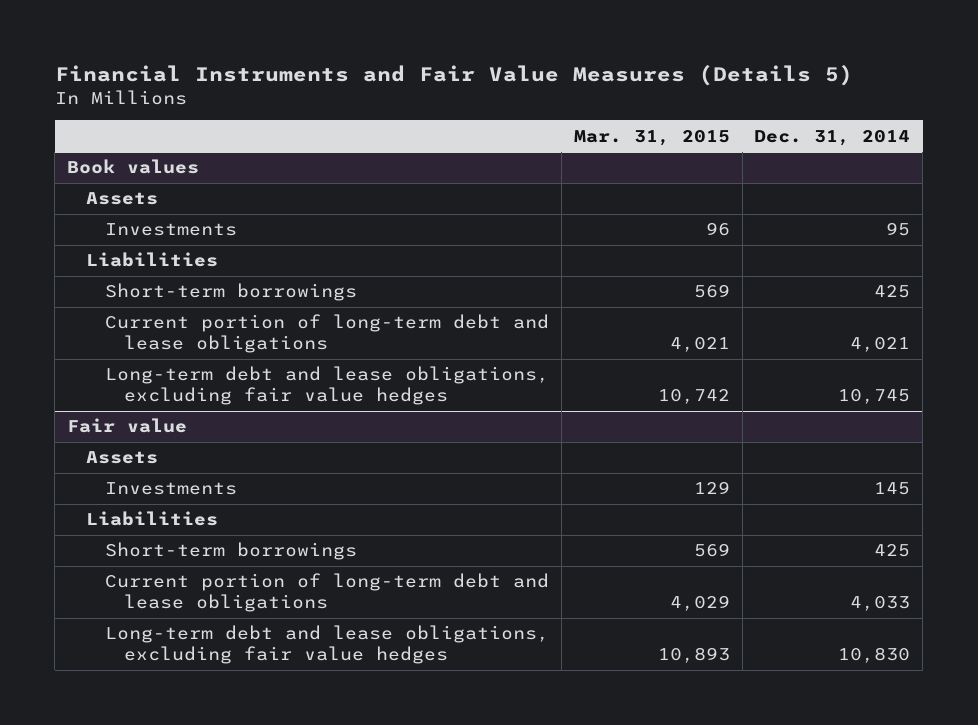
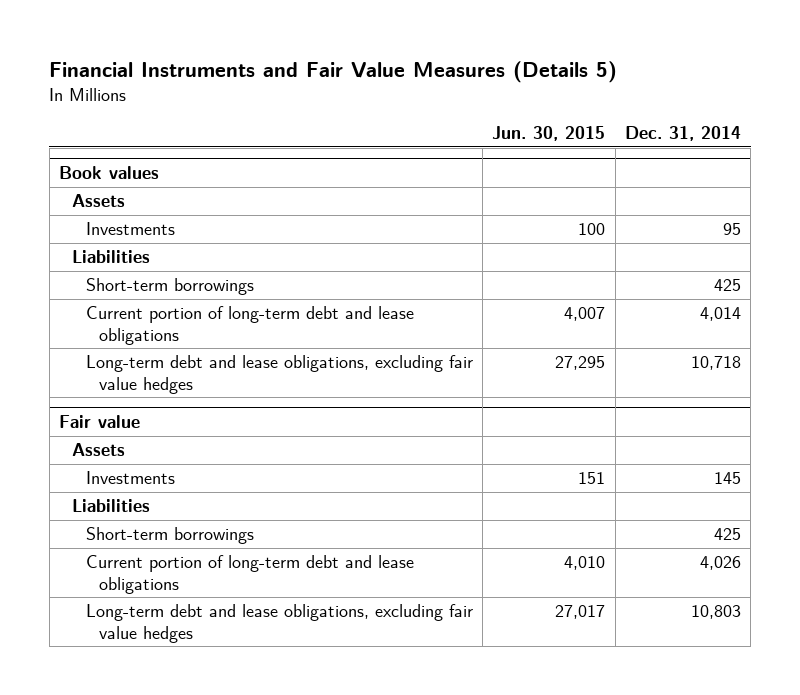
[573,129,730,146] Mar. 31, 2015 -> none
none -> [492,126,606,142] Jun. 30, 2015
[850,336,911,352] 4,021 -> [700,307,742,322] 4,014
[838,388,911,404] 10,745 -> [691,356,742,371] 10,718
[850,595,911,611] 4,033 -> [700,556,742,571] 4,026
[838,646,911,663] 10,830 -> [691,605,742,620] 10,803

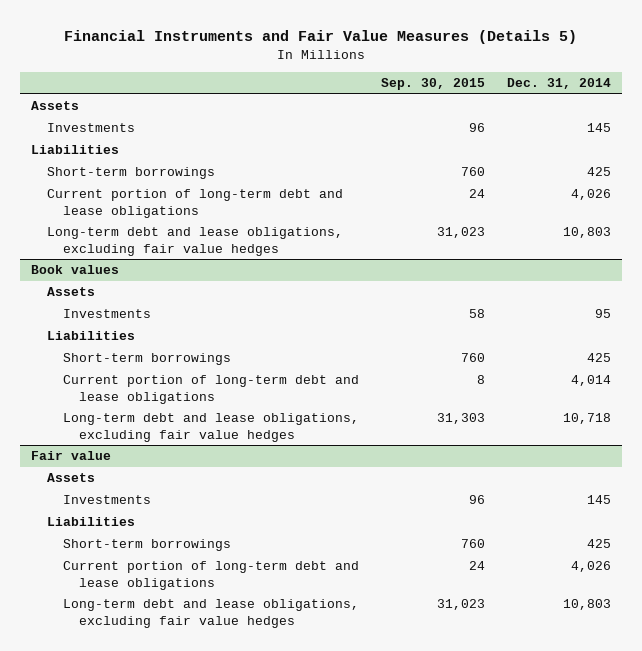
[492,126,606,142] Jun. 30, 2015 -> none
none -> [380,78,485,91] Sep. 30, 2015
none -> [31,101,80,111] Assets
none -> [47,123,136,133] Investments
none -> [31,145,120,155] Liabilities
none -> [47,167,216,180] Short-term borrowings
none -> [47,189,344,218] Current portion of long-term debt and lease obligations
none -> [47,227,344,256] Long-term debt and lease obligations, excluding fair value hedges

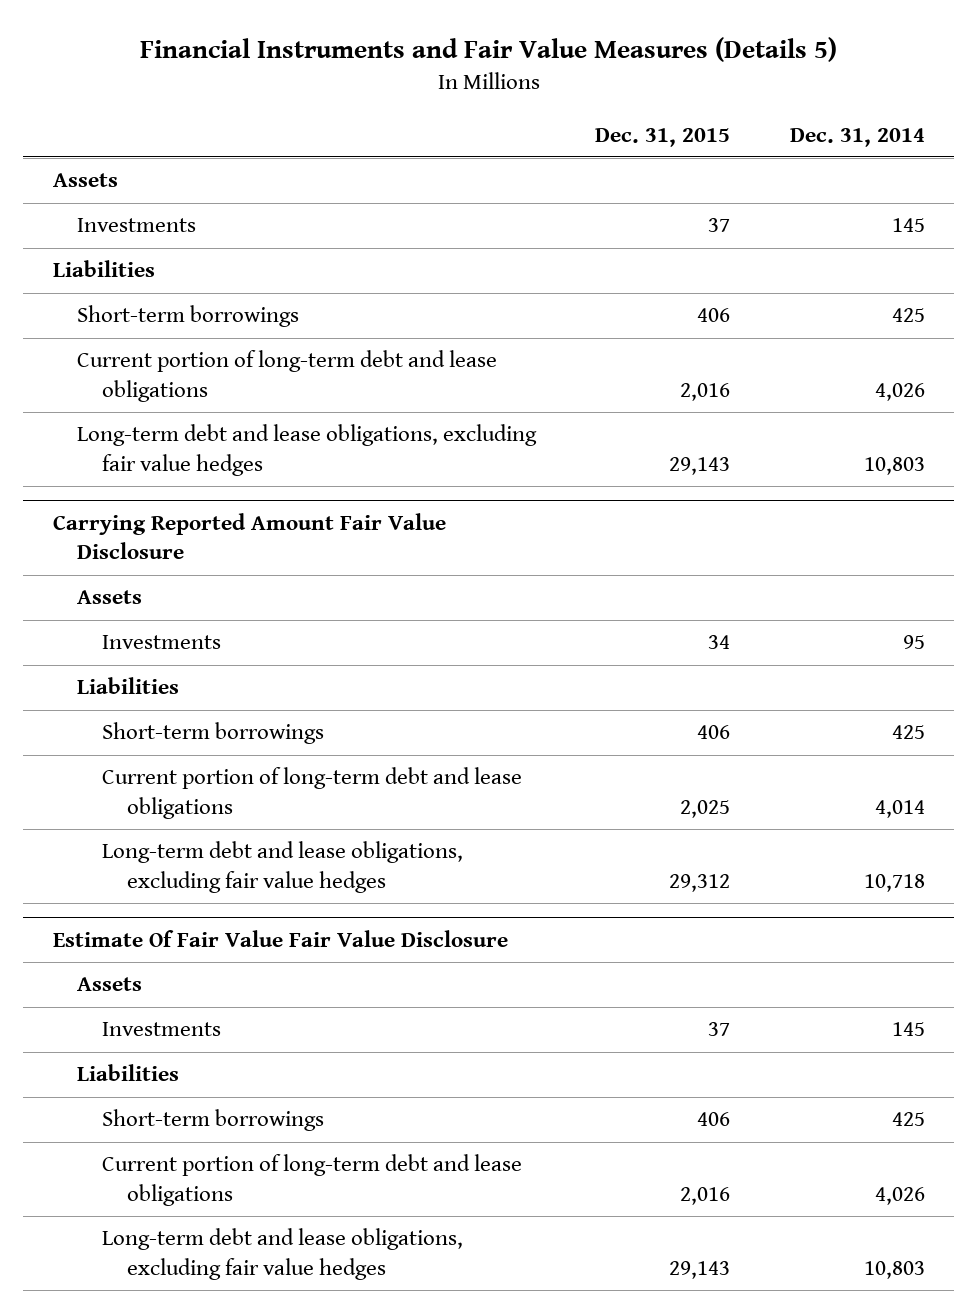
[380,78,485,91] Sep. 30, 2015 -> none
none -> [595,127,731,147] Dec. 31, 2015
[31,265,120,275] Book values -> [52,513,446,560] Carrying Reported Amount Fair Value Disclosure
[31,451,112,461] Fair value -> [52,930,508,948] Estimate Of Fair Value Fair Value Disclosure

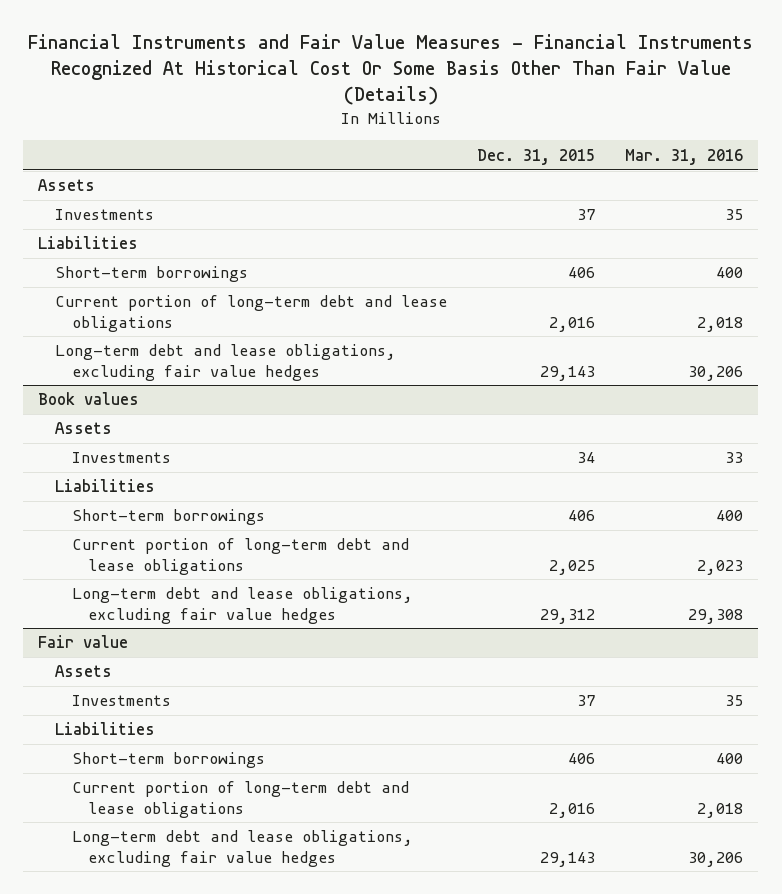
[139,37,837,63] Financial Instruments and Fair Value Measures (Details 5) -> [27,34,753,106] Financial Instruments and Fair Value Measures - Financial Instruments Recognized At Historical Cost Or Some Basis Other Than Fair Value (Details)
[789,127,925,147] Dec. 31, 2014 -> none
none -> [625,148,744,165] Mar. 31, 2016
[52,513,446,560] Carrying Reported Amount Fair Value Disclosure -> [38,392,140,406] Book values
[52,930,508,948] Estimate Of Fair Value Fair Value Disclosure -> [38,635,129,649] Fair value

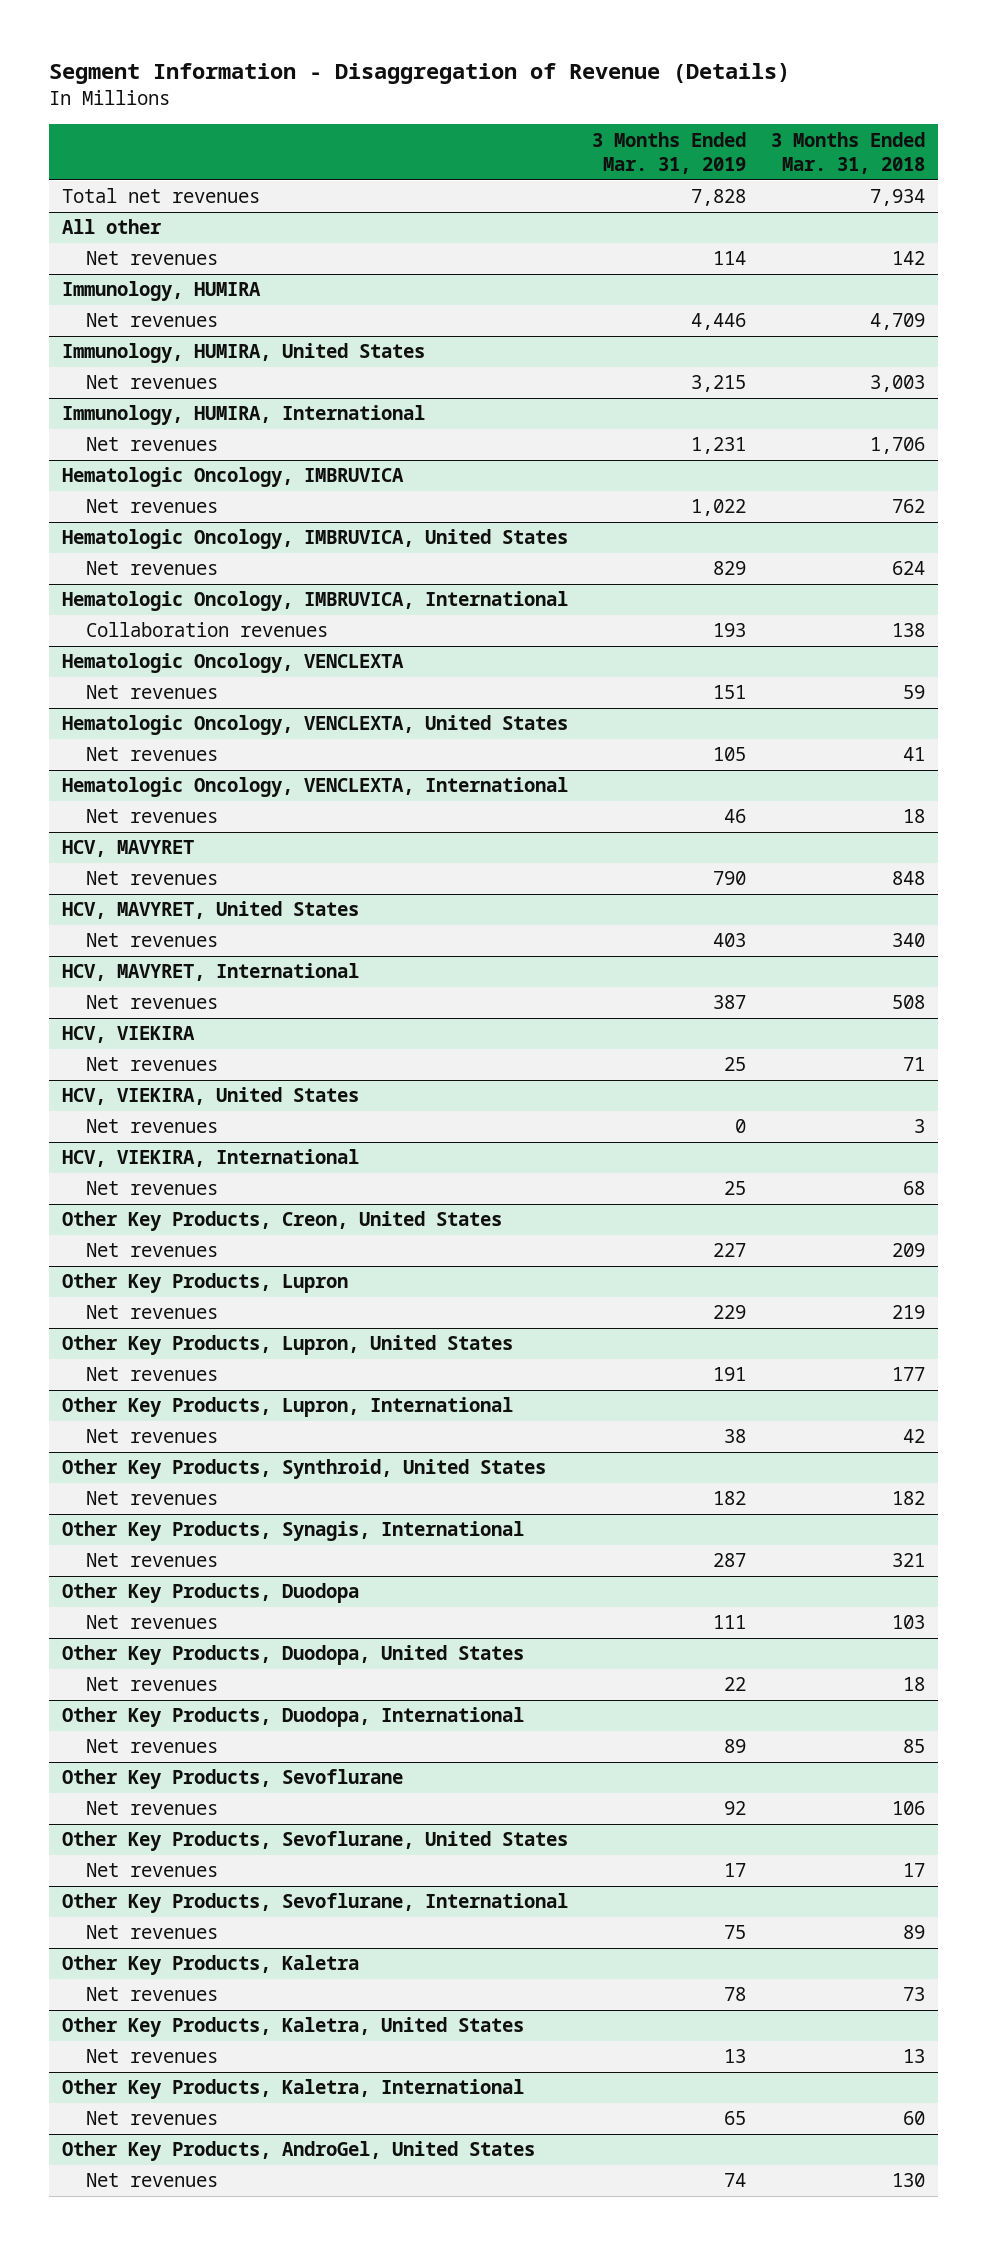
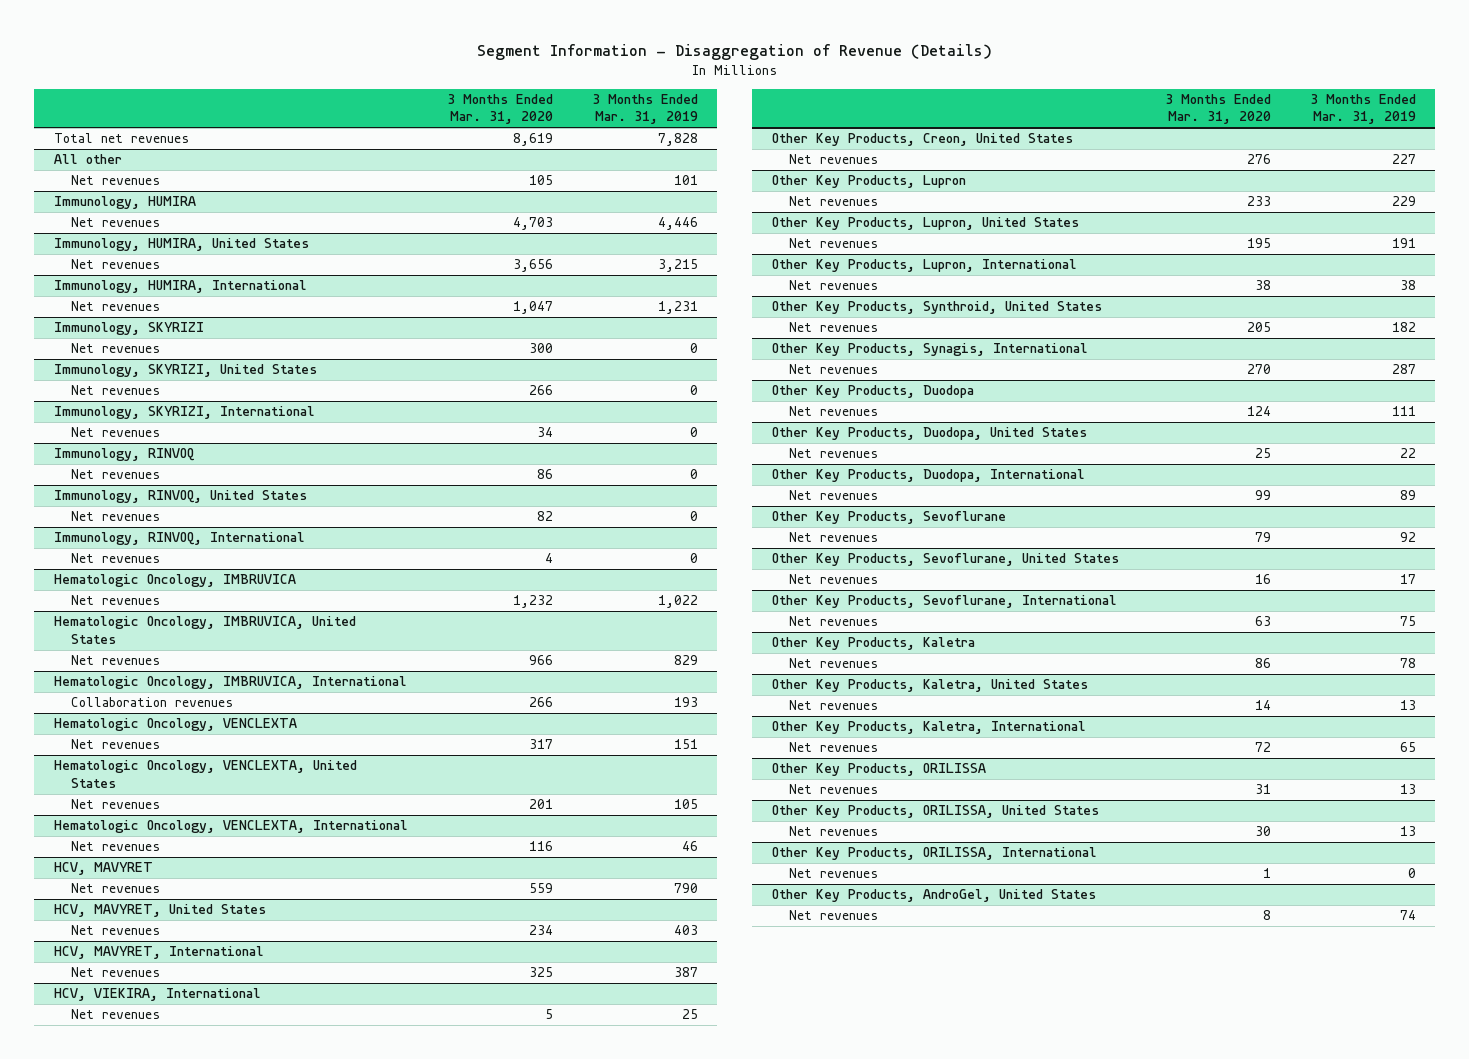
[771,131,926,175] 3 Months Ended Mar. 31, 2018 -> none
none -> [446,93,553,125] 3 Months Ended Mar. 31, 2020
[713,251,747,266] 114 -> [673,175,698,186] 101
none -> [53,322,204,336] Immunology, SKYRIZI
none -> [71,343,161,354] Net revenues
none -> [53,364,317,378] Immunology, SKYRIZI, United States
none -> [71,385,161,396] Net revenues
none -> [53,406,315,420] Immunology, SKYRIZI, International
none -> [71,427,161,438] Net revenues
none -> [53,448,195,462] Immunology, RINVOQ
none -> [71,469,161,480] Net revenues
none -> [53,490,307,504] Immunology, RINVOQ, United States
none -> [71,511,161,522] Net revenues
none -> [53,532,305,546] Immunology, RINVOQ, International
none -> [71,553,161,564] Net revenues
[61,1026,195,1044] HCV, VIEKIRA -> none
[86,1057,219,1072] Net revenues -> none
[61,1087,359,1106] HCV, VIEKIRA, United States -> none
[86,1119,219,1134] Net revenues -> none
none -> [771,763,986,777] Other Key Products, ORILISSA
none -> [789,784,879,795] Net revenues
none -> [771,805,1099,819] Other Key Products, ORILISSA, United States
none -> [789,826,879,837] Net revenues
none -> [771,847,1097,861] Other Key Products, ORILISSA, International
none -> [789,868,879,879] Net revenues

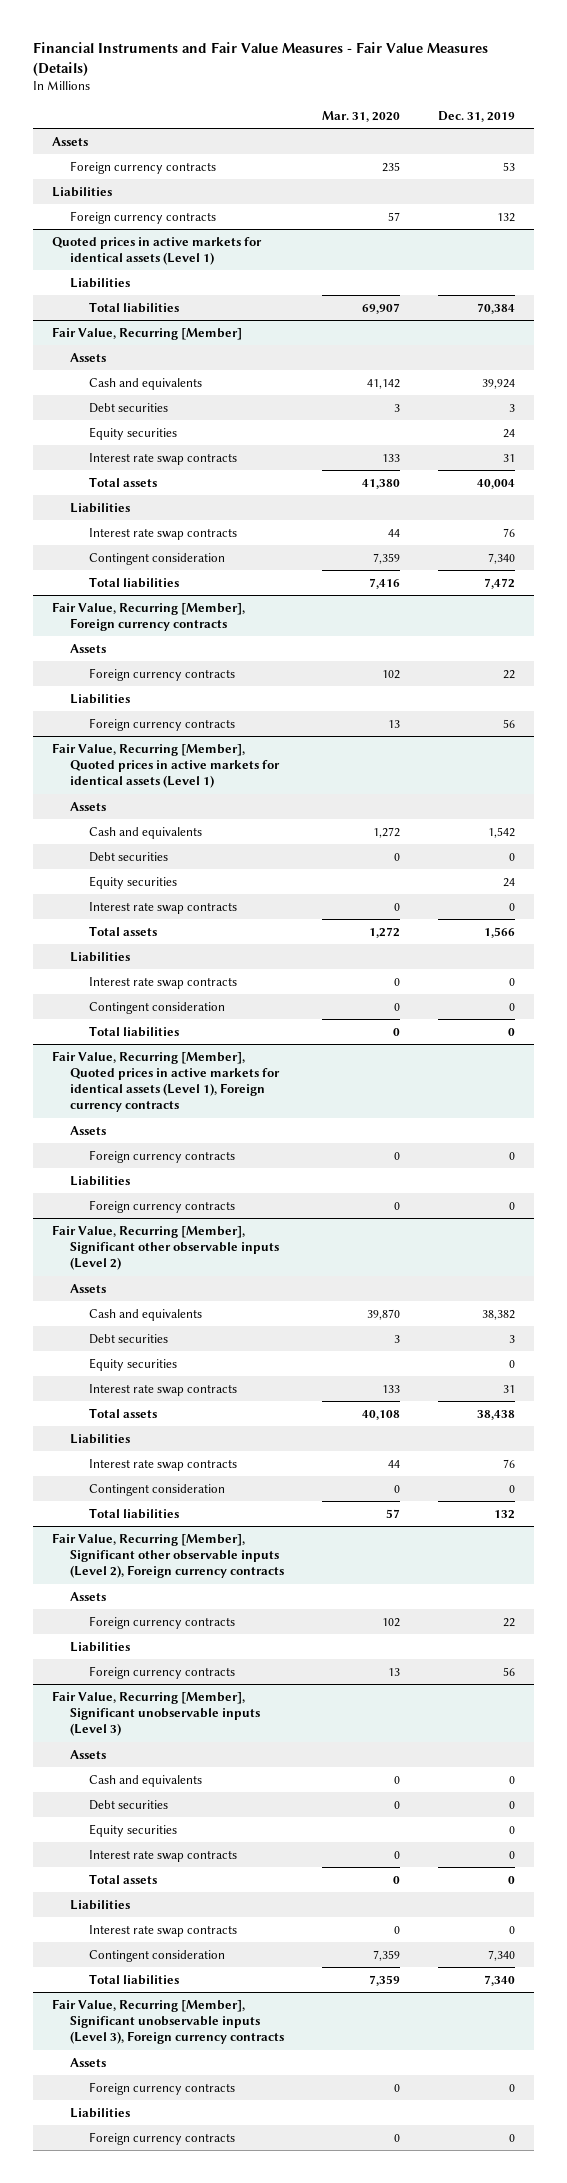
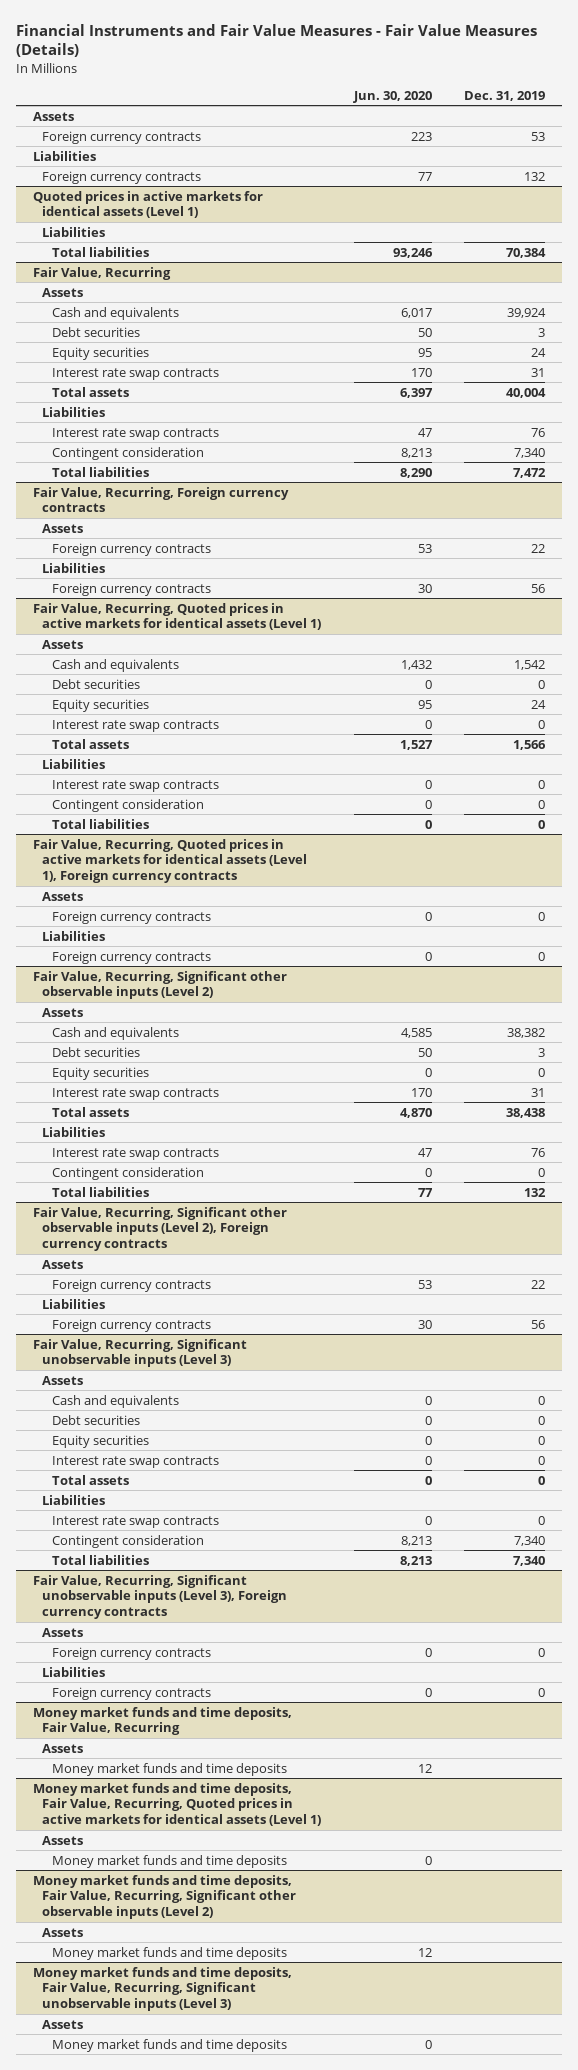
[322,110,401,122] Mar. 31, 2020 -> none
none -> [352,90,432,103] Jun. 30, 2020
[52,326,243,340] Fair Value, Recurring [Member] -> [32,266,171,280] Fair Value, Recurring
[52,601,246,632] Fair Value, Recurring [Member], Foreign currency contracts -> [32,486,289,513] Fair Value, Recurring, Foreign currency contracts
[52,742,281,789] Fair Value, Recurring [Member], Quoted prices in active markets for identical assets (Level 1) -> [32,602,322,631] Fair Value, Recurring, Quoted prices in active markets for identical assets (Level 1)
[52,1050,281,1113] Fair Value, Recurring [Member], Quoted prices in active markets for identical assets (Level 1), Foreign currency contracts -> [32,838,308,884] Fair Value, Recurring, Quoted prices in active markets for identical assets (Level 1), Foreign currency contracts
[52,1224,280,1271] Fair Value, Recurring [Member], Significant other observable inputs (Level 2) -> [32,970,287,1000] Fair Value, Recurring, Significant other observable inputs (Level 2)
[52,1532,285,1579] Fair Value, Recurring [Member], Significant other observable inputs (Level 2), Foreign currency contracts -> [32,1206,287,1252] Fair Value, Recurring, Significant other observable inputs (Level 2), Foreign currency contracts
[52,1690,261,1737] Fair Value, Recurring [Member], Significant unobservable inputs (Level 3) -> [32,1338,247,1368] Fair Value, Recurring, Significant unobservable inputs (Level 3)
[52,1998,285,2045] Fair Value, Recurring [Member], Significant unobservable inputs (Level 3), Foreign currency contracts -> [32,1574,288,1620] Fair Value, Recurring, Significant unobservable inputs (Level 3), Foreign currency contracts
none -> [32,1706,292,1736] Money market funds and time deposits, Fair Value, Recurring
none -> [42,1743,84,1753] Assets
none -> [51,1762,287,1776] Money market funds and time deposits
none -> [32,1782,322,1827] Money market funds and time deposits, Fair Value, Recurring, Quoted prices in active markets for identical assets (Level 1)
none -> [42,1835,84,1845] Assets
none -> [51,1854,287,1868] Money market funds and time deposits
none -> [32,1874,297,1920] Money market funds and time deposits, Fair Value, Recurring, Significant other observable inputs (Level 2)
none -> [42,1927,84,1937] Assets
none -> [51,1946,287,1960] Money market funds and time deposits
none -> [32,1966,292,2012] Money market funds and time deposits, Fair Value, Recurring, Significant unobservable inputs (Level 3)
none -> [42,2019,84,2029] Assets
none -> [51,2038,287,2052] Money market funds and time deposits

